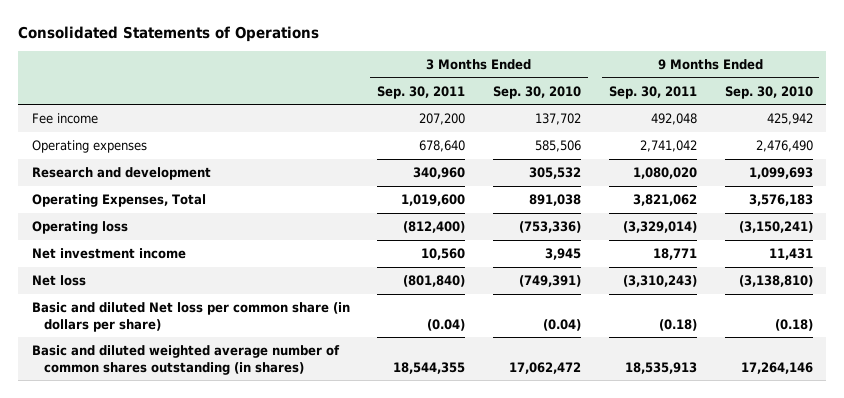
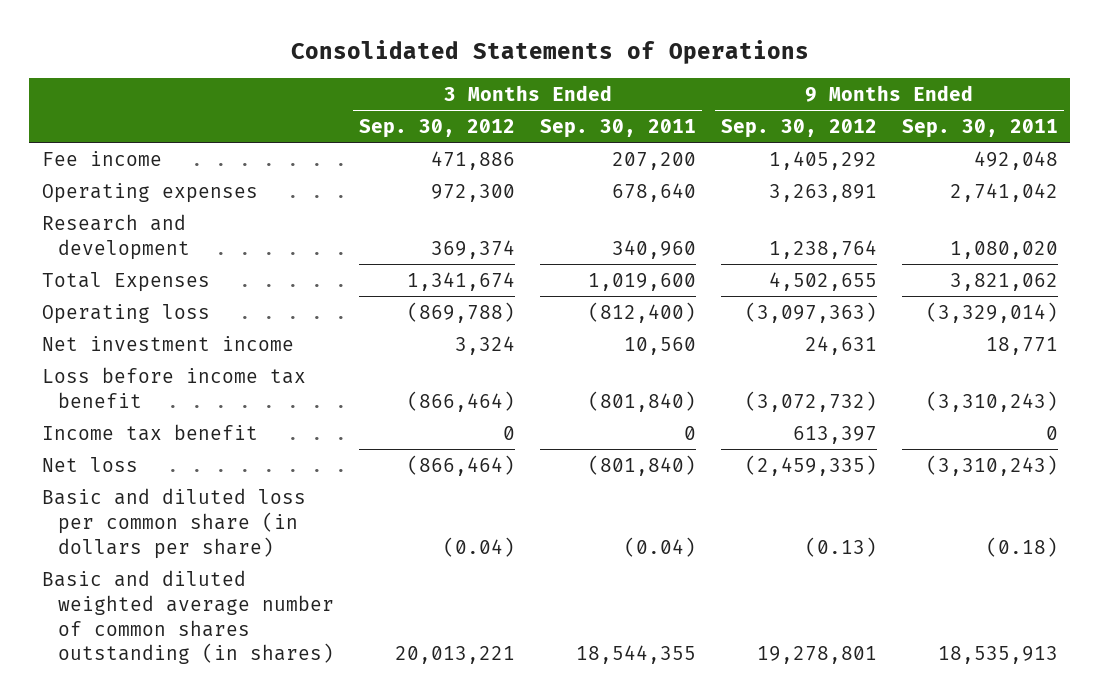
[493,85,582,99] Sep. 30, 2010 -> none
[724,85,813,99] Sep. 30, 2010 -> none
none -> [359,119,516,139] Sep. 30, 2012
none -> [721,119,878,139] Sep. 30, 2012
[31,194,206,208] Operating Expenses, Total -> [41,271,210,292] Total Expenses
none -> [41,366,306,408] Loss before income tax benefit
none -> [41,423,258,441] Income tax benefit
[31,302,350,332] Basic and diluted Net loss per common share (in dollars per share) -> [41,487,306,559] Basic and diluted loss per common share (in dollars per share)

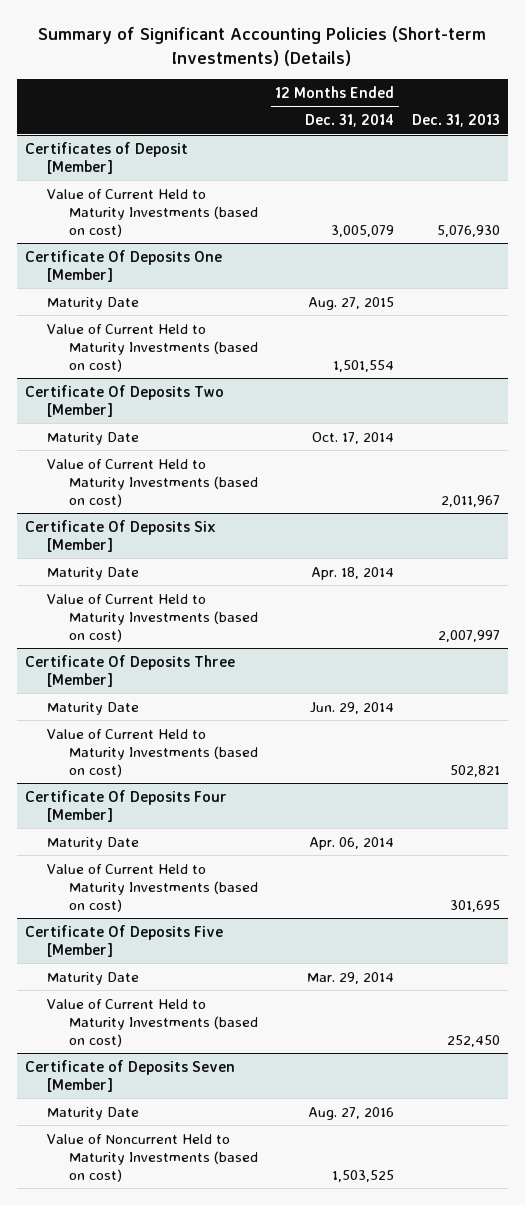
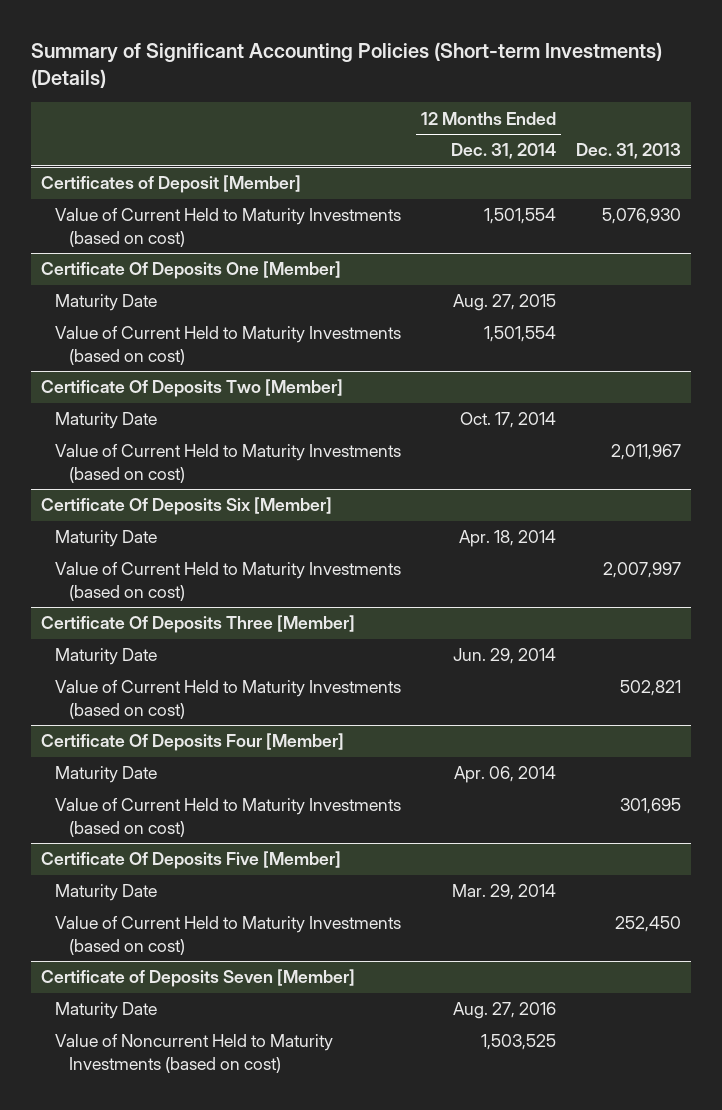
[331,224,395,237] 3,005,079 -> [484,208,557,225] 1,501,554

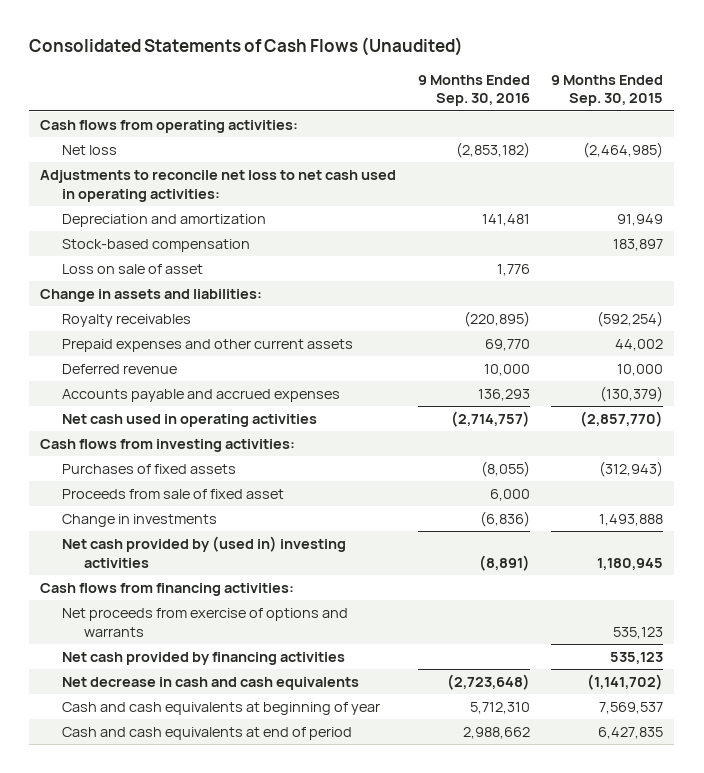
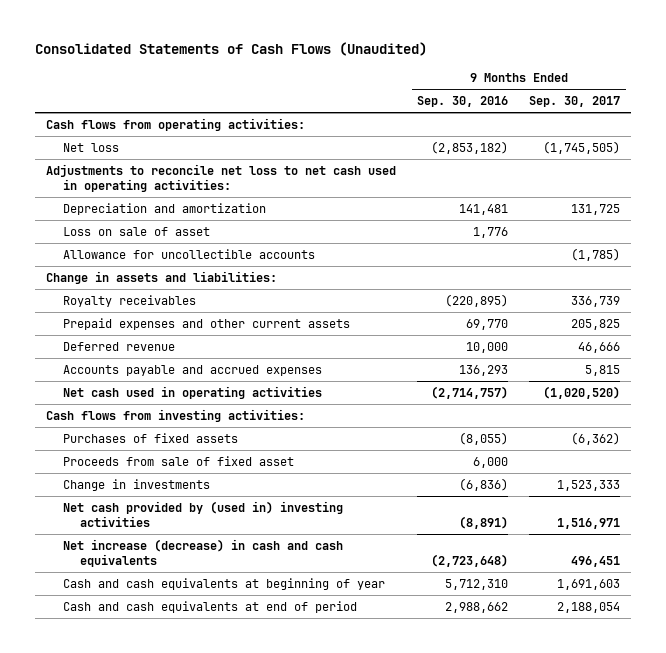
[551,74,664,107] 9 Months Ended Sep. 30, 2015 -> none
none -> [529,96,621,108] Sep. 30, 2017
[62,238,251,252] Stock-based compensation -> none
none -> [62,249,315,260] Allowance for uncollectible accounts
[40,582,295,596] Cash flows from financing activities: -> none
[62,607,349,637] Net proceeds from exercise of options and warrants -> none
[62,651,346,665] Net cash provided by financing activities -> none
[62,676,360,690] Net decrease in cash and cash equivalents -> [62,539,343,567] Net increase (decrease) in cash and cash equivalents

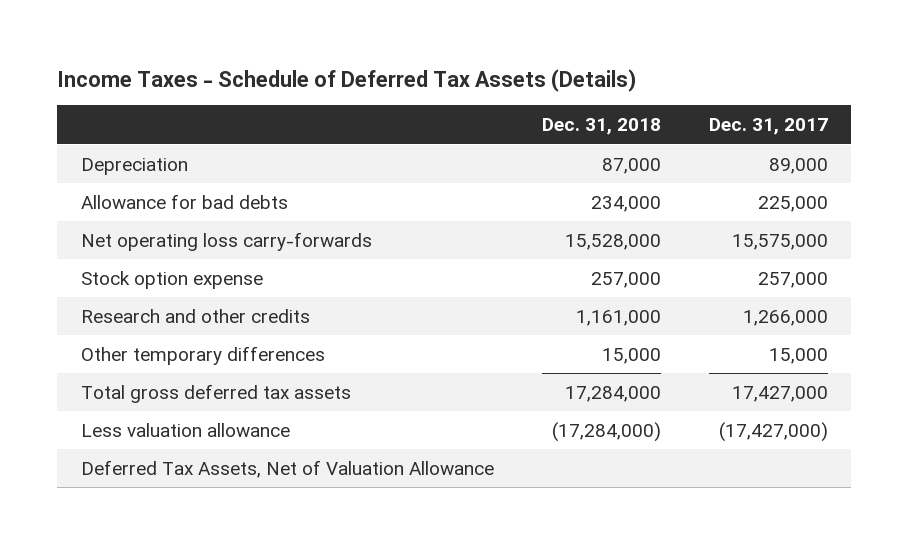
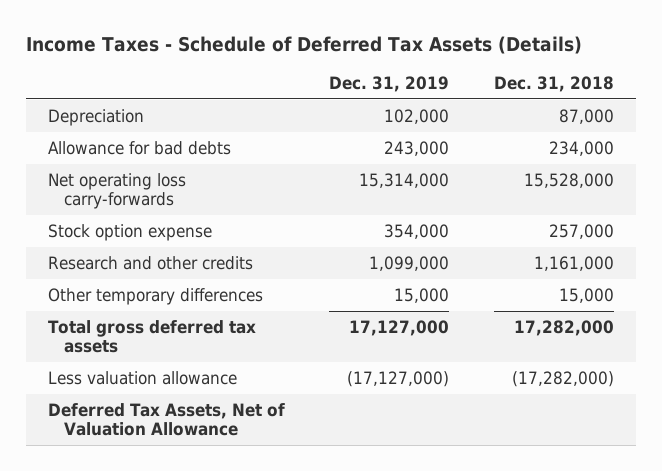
[708,118,828,136] Dec. 31, 2017 -> none
none -> [329,76,450,93] Dec. 31, 2019
[564,385,661,402] 17,284,000 -> [514,319,615,336] 17,282,000
[551,421,661,442] (17,284,000) -> [512,370,615,387] (17,282,000)

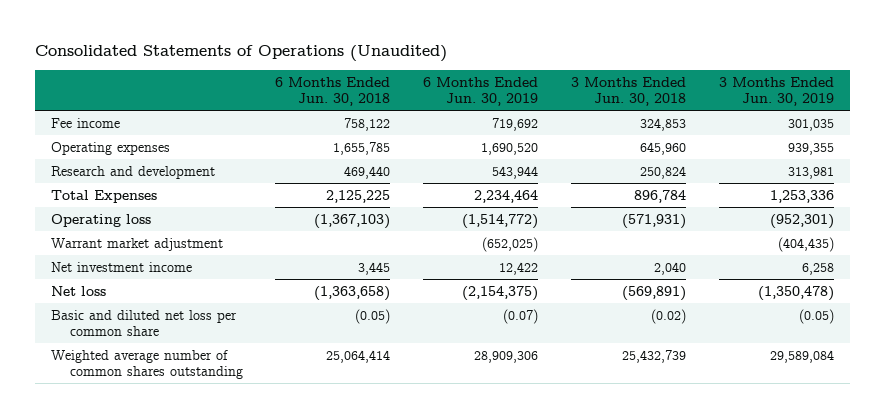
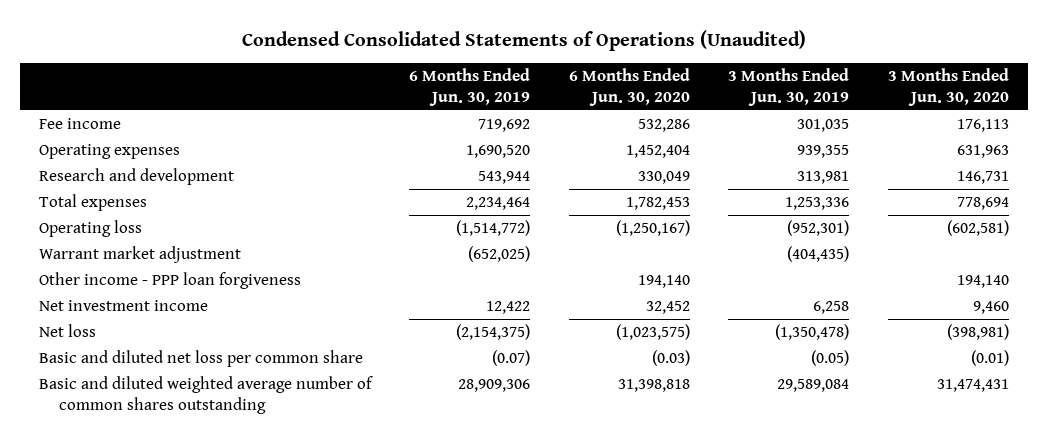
[34,44,447,62] Consolidated Statements of Operations (Unaudited) -> [241,29,806,51] Condensed Consolidated Statements of Operations (Unaudited)
[275,76,391,106] 6 Months Ended Jun. 30, 2018 -> none
[570,76,686,106] 3 Months Ended Jun. 30, 2018 -> none
none -> [568,67,690,106] 6 Months Ended Jun. 30, 2020
none -> [887,67,1009,106] 3 Months Ended Jun. 30, 2020
[50,189,157,203] Total Expenses -> [38,194,147,212] Total expenses
none -> [38,272,301,290] Other income - PPP loan forgiveness
[50,349,243,379] Weighted average number of common shares outstanding -> [38,376,373,415] Basic and diluted weighted average number of common shares outstanding

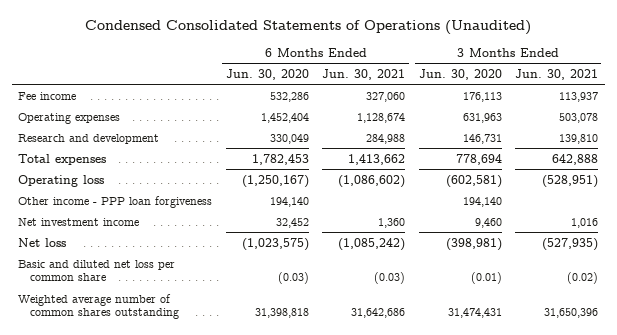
[409,67,531,106] 6 Months Ended Jun. 30, 2019 -> none
[728,67,850,106] 3 Months Ended Jun. 30, 2019 -> none
none -> [322,68,406,80] Jun. 30, 2021
none -> [515,68,599,80] Jun. 30, 2021
[38,246,241,264] Warrant market adjustment -> none
[38,376,373,415] Basic and diluted weighted average number of common shares outstanding -> [18,293,180,320] Weighted average number of common shares outstanding

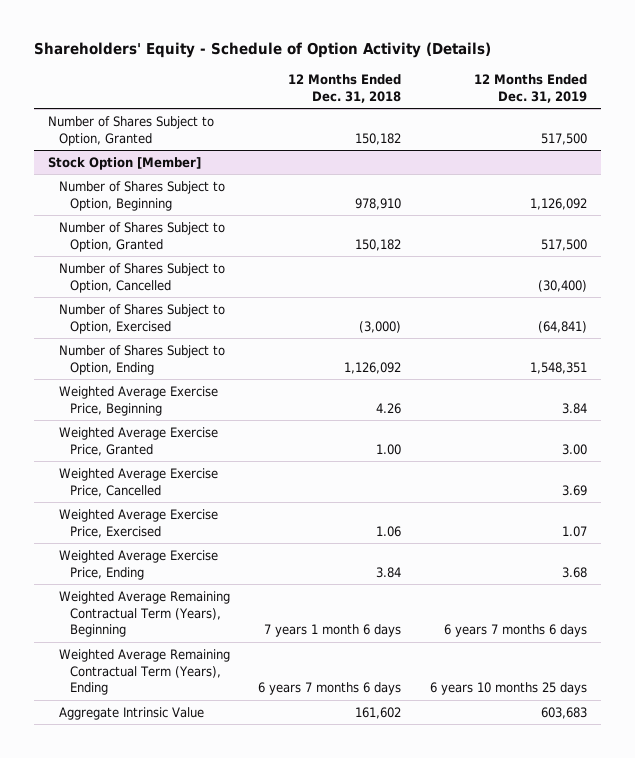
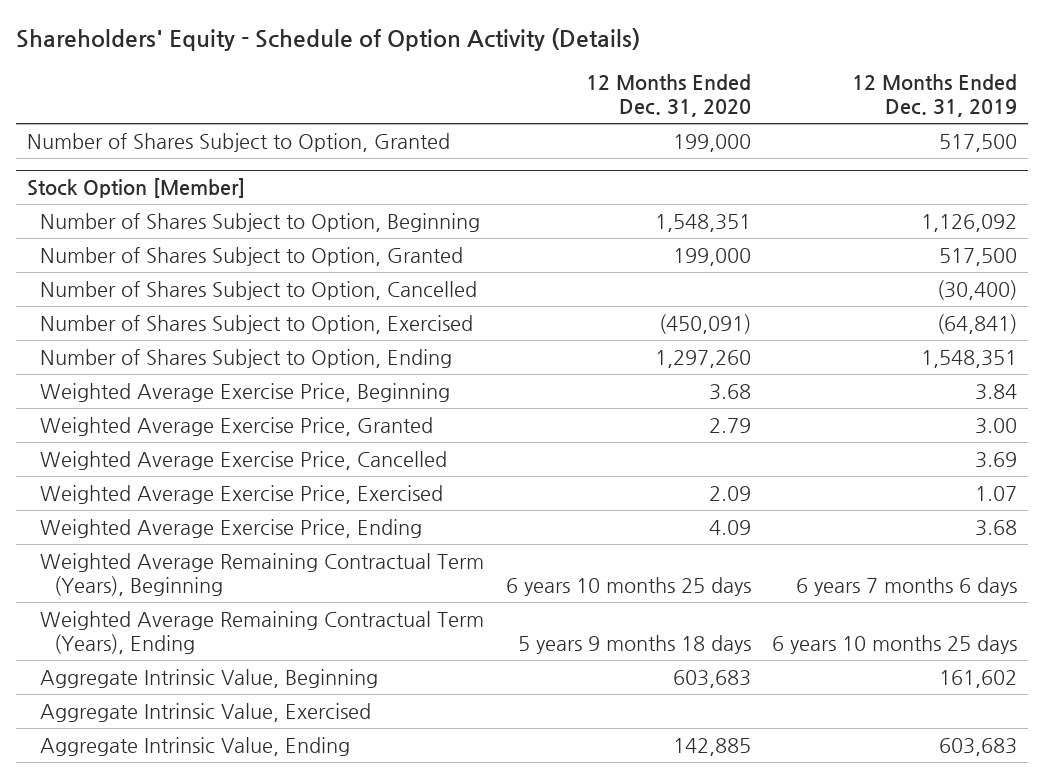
[288,73,402,103] 12 Months Ended Dec. 31, 2018 -> none
none -> [585,74,751,118] 12 Months Ended Dec. 31, 2020
[58,706,204,720] Aggregate Intrinsic Value -> [40,668,379,688] Aggregate Intrinsic Value, Beginning
[540,706,587,719] 603,683 -> [938,669,1017,688] 161,602
none -> [40,702,372,722] Aggregate Intrinsic Value, Exercised
none -> [40,736,351,756] Aggregate Intrinsic Value, Ending

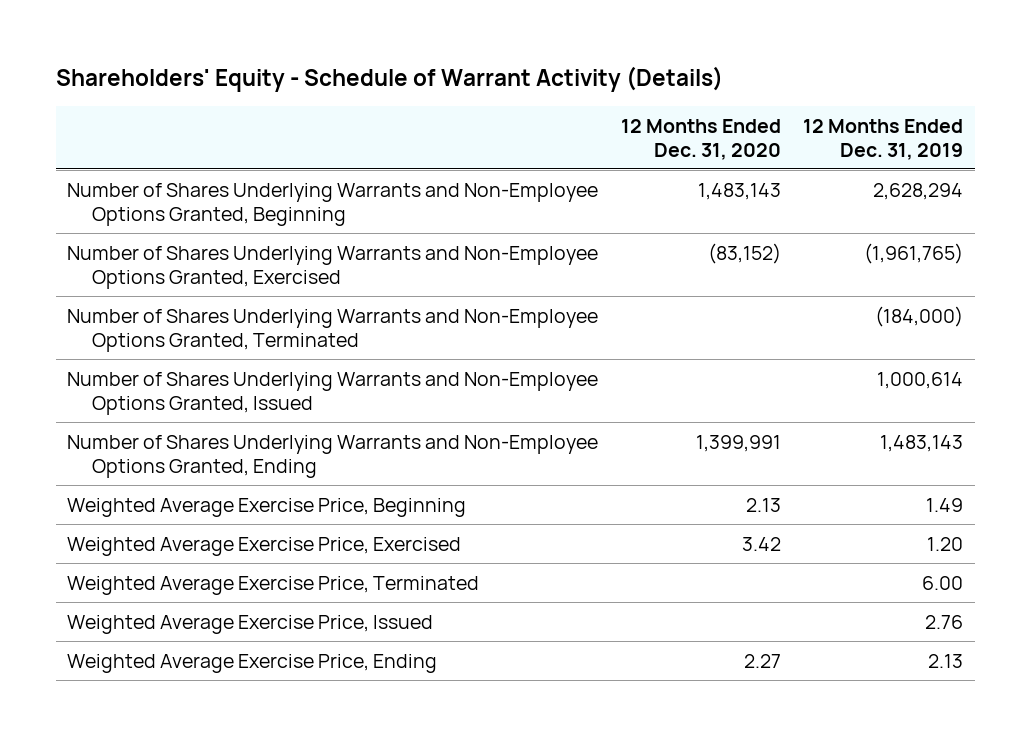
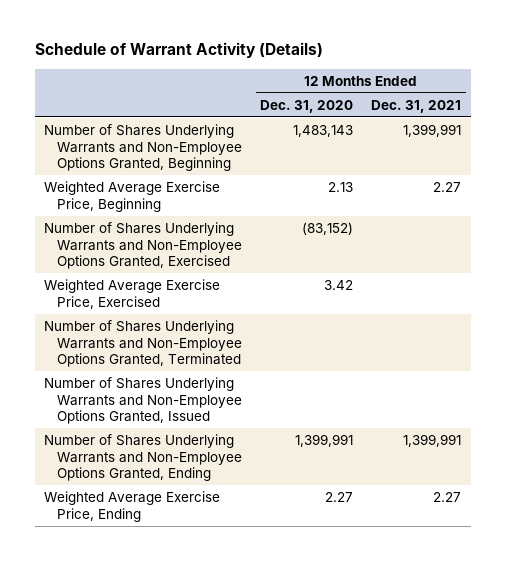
[55,66,723,93] Shareholders' Equity - Schedule of Warrant Activity (Details) -> [34,42,323,59] Schedule of Warrant Activity (Details)
[803,118,964,160] 12 Months Ended Dec. 31, 2019 -> none
none -> [371,99,462,113] Dec. 31, 2021
[66,497,466,517] Weighted Average Exercise Price, Beginning -> [43,180,220,212] Weighted Average Exercise Price, Beginning
[66,536,461,556] Weighted Average Exercise Price, Exercised -> [43,278,220,309] Weighted Average Exercise Price, Exercised
[66,575,479,595] Weighted Average Exercise Price, Terminated -> none
[66,614,433,634] Weighted Average Exercise Price, Issued -> none

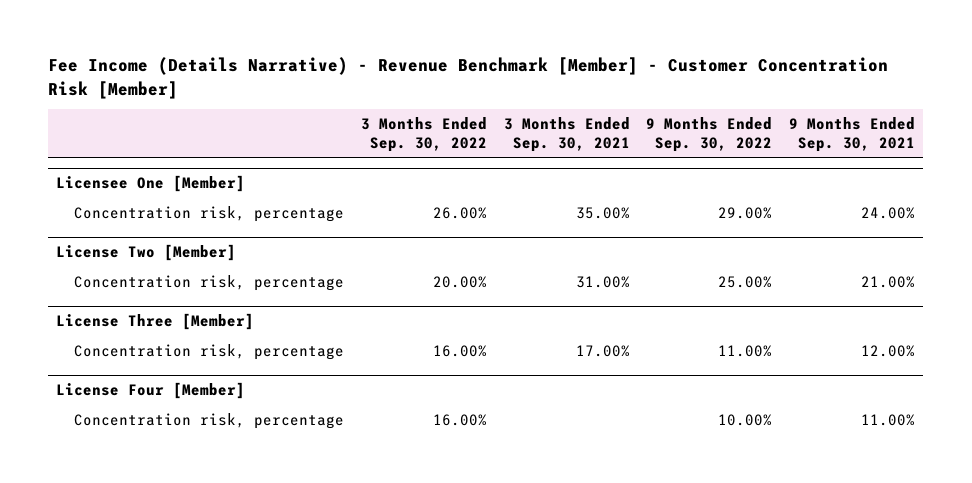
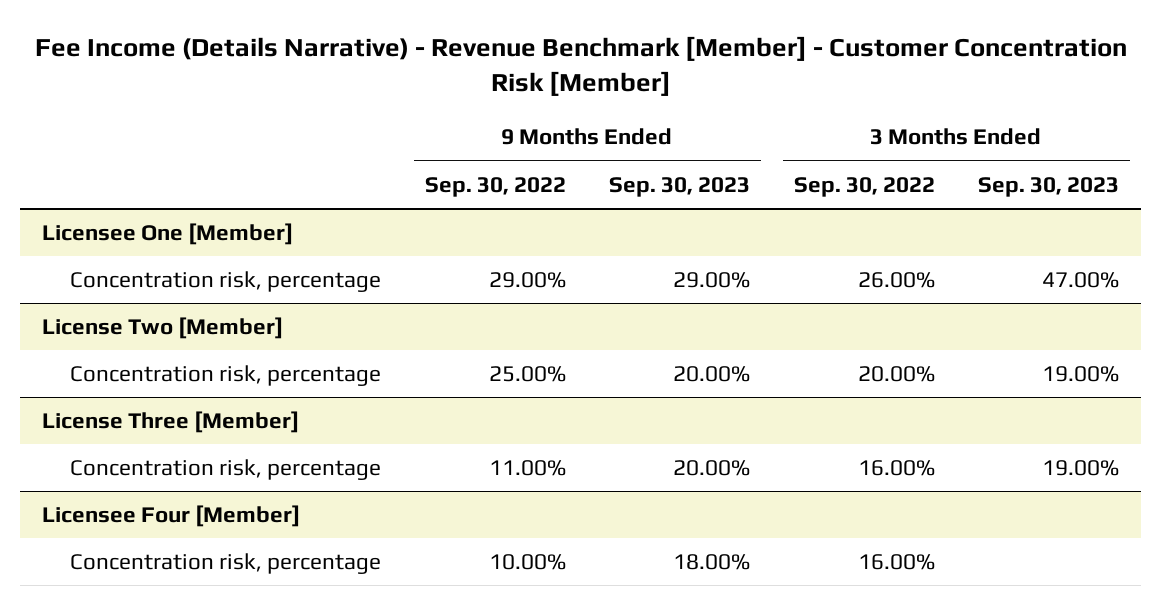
[503,117,630,153] 3 Months Ended Sep. 30, 2021 -> none
[789,117,916,153] 9 Months Ended Sep. 30, 2021 -> none
none -> [609,176,751,197] Sep. 30, 2023
none -> [978,176,1120,197] Sep. 30, 2023
[56,382,246,400] License Four [Member] -> [42,505,301,528] Licensee Four [Member]

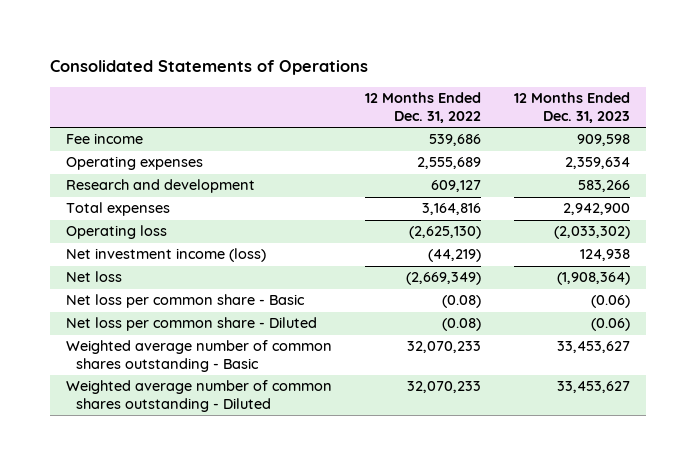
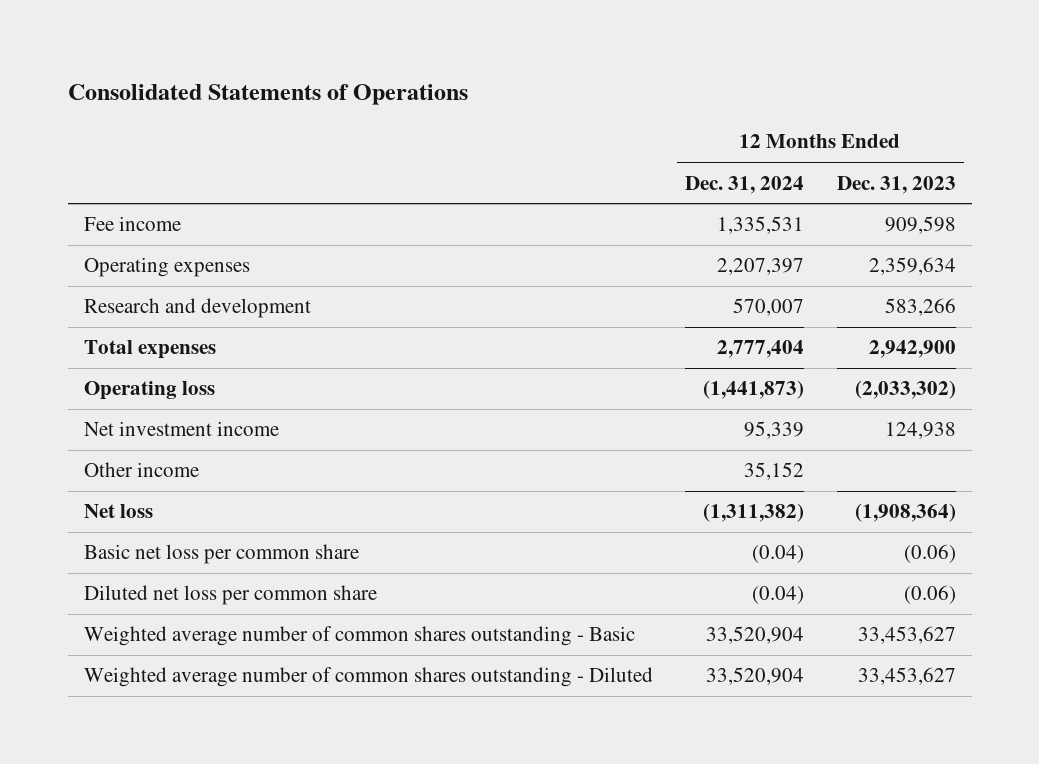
[364,92,481,124] 12 Months Ended Dec. 31, 2022 -> none
none -> [685,175,805,194] Dec. 31, 2024
[66,248,267,263] Net investment income (loss) -> [83,421,279,437] Net investment income
none -> [83,462,199,478] Other income
[66,294,306,309] Net loss per common share - Basic -> [83,544,359,565] Basic net loss per common share
[66,317,318,332] Net loss per common share - Diluted -> [83,585,377,606] Diluted net loss per common share

